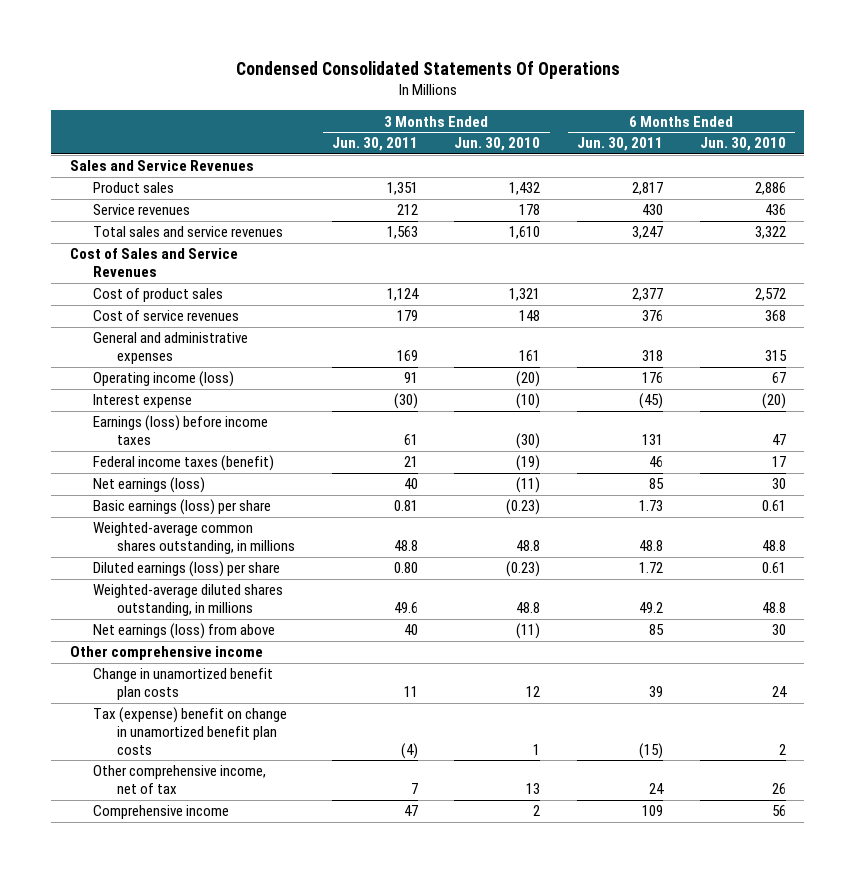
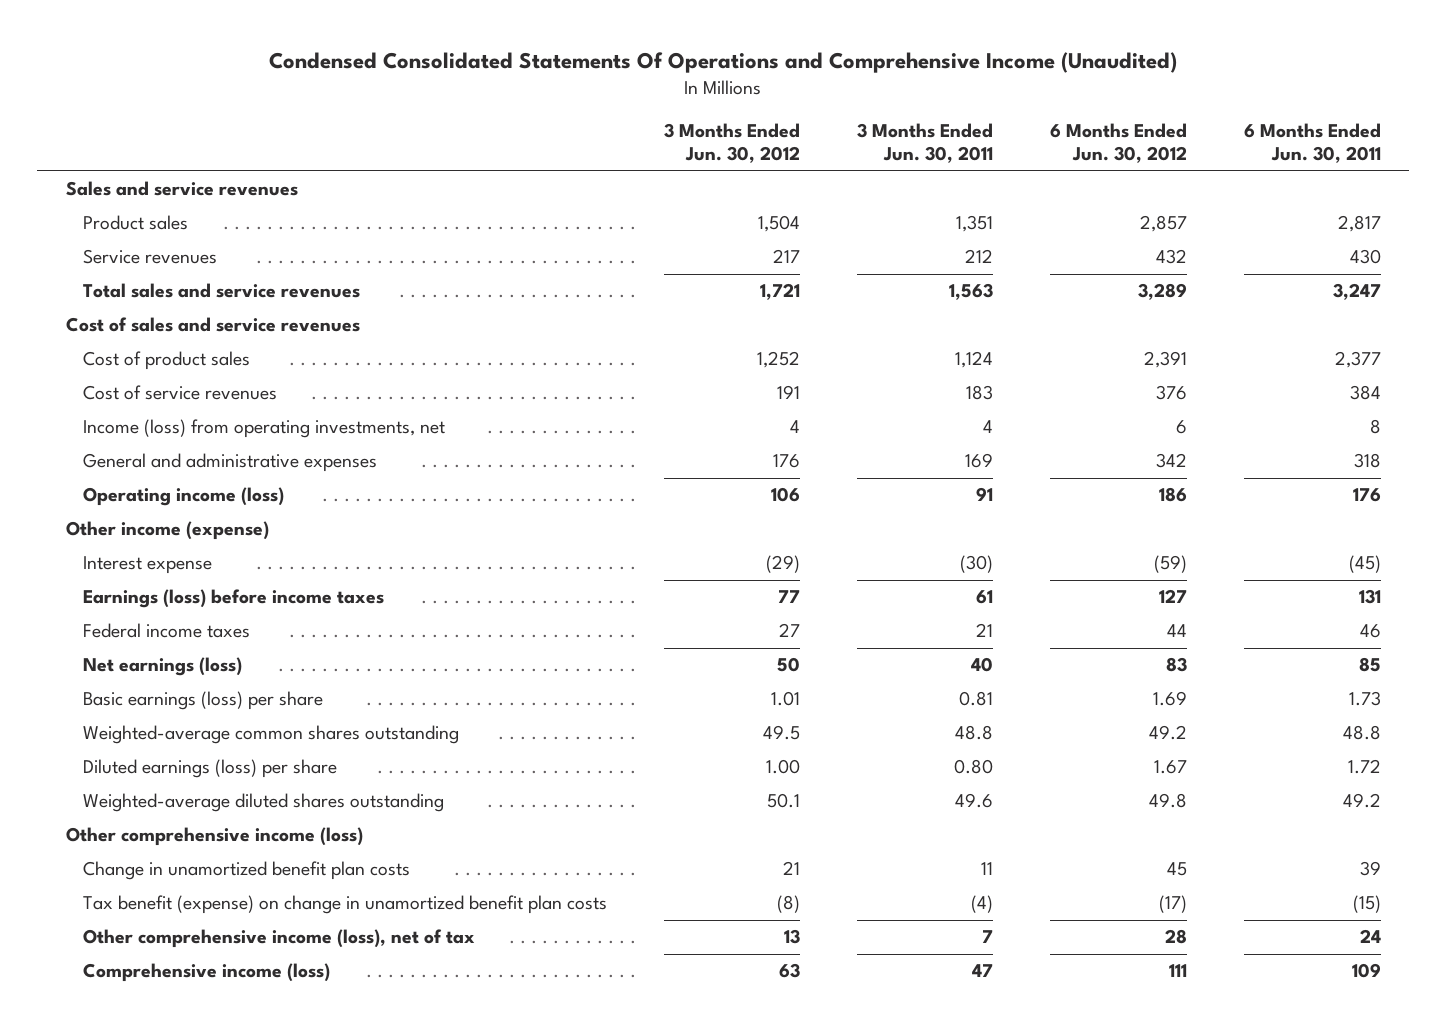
[235,60,620,79] Condensed Consolidated Statements Of Operations -> [269,51,1178,73] Condensed Consolidated Statements Of Operations and Comprehensive Income (Unaudited)
[454,137,541,152] Jun. 30, 2010 -> none
[699,137,786,152] Jun. 30, 2010 -> none
none -> [664,122,801,164] 3 Months Ended Jun. 30, 2012
none -> [1049,122,1187,164] 6 Months Ended Jun. 30, 2012
[69,160,254,172] Sales and Service Revenues -> [65,181,298,197] Sales and service revenues
[69,248,238,278] Cost of Sales and Service Revenues -> [65,317,360,333] Cost of sales and service revenues
[396,310,418,322] 179 -> [966,385,994,401] 183
[641,310,663,322] 376 -> [1349,385,1381,401] 384
none -> [83,419,446,439] Income (loss) from operating investments, net
none -> [65,521,269,541] Other income (expense)
[93,455,275,472] Federal income taxes (benefit) -> [83,623,251,639] Federal income taxes
[93,522,296,555] Weighted-average common shares outstanding, in millions -> [83,725,460,745] Weighted-average common shares outstanding
[93,623,276,640] Net earnings (loss) from above -> none
[93,584,284,617] Weighted-average diluted shares outstanding, in millions -> [83,793,445,813] Weighted-average diluted shares outstanding
[69,646,263,661] Other comprehensive income -> [65,827,363,847] Other comprehensive income (loss)
[93,707,288,755] Tax (expense) benefit on change in unamortized benefit plan costs -> [83,895,608,915] Tax benefit (expense) on change in unamortized benefit plan costs
[93,765,267,795] Other comprehensive income, net of tax -> [83,929,476,949] Other comprehensive income (loss), net of tax
[93,805,230,820] Comprehensive income -> [83,963,331,983] Comprehensive income (loss)

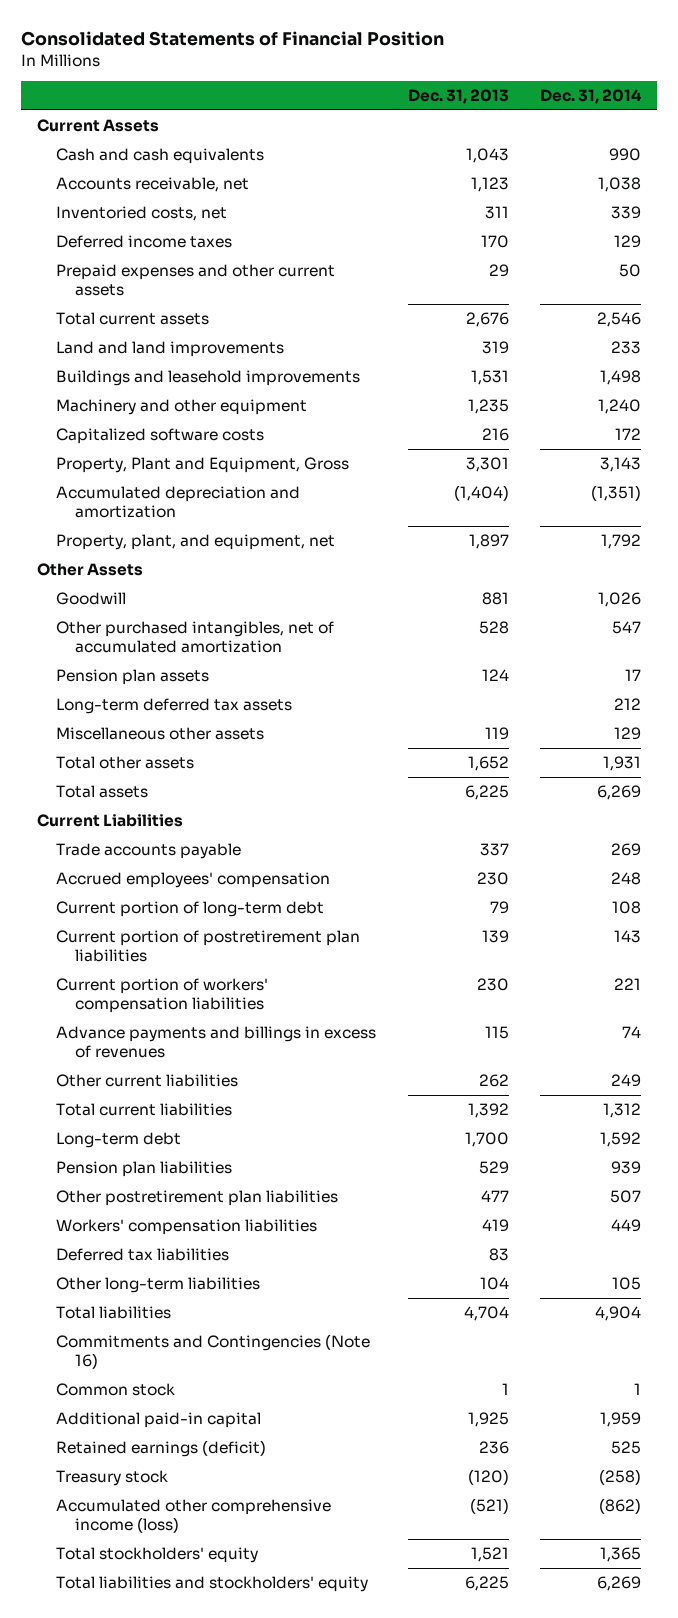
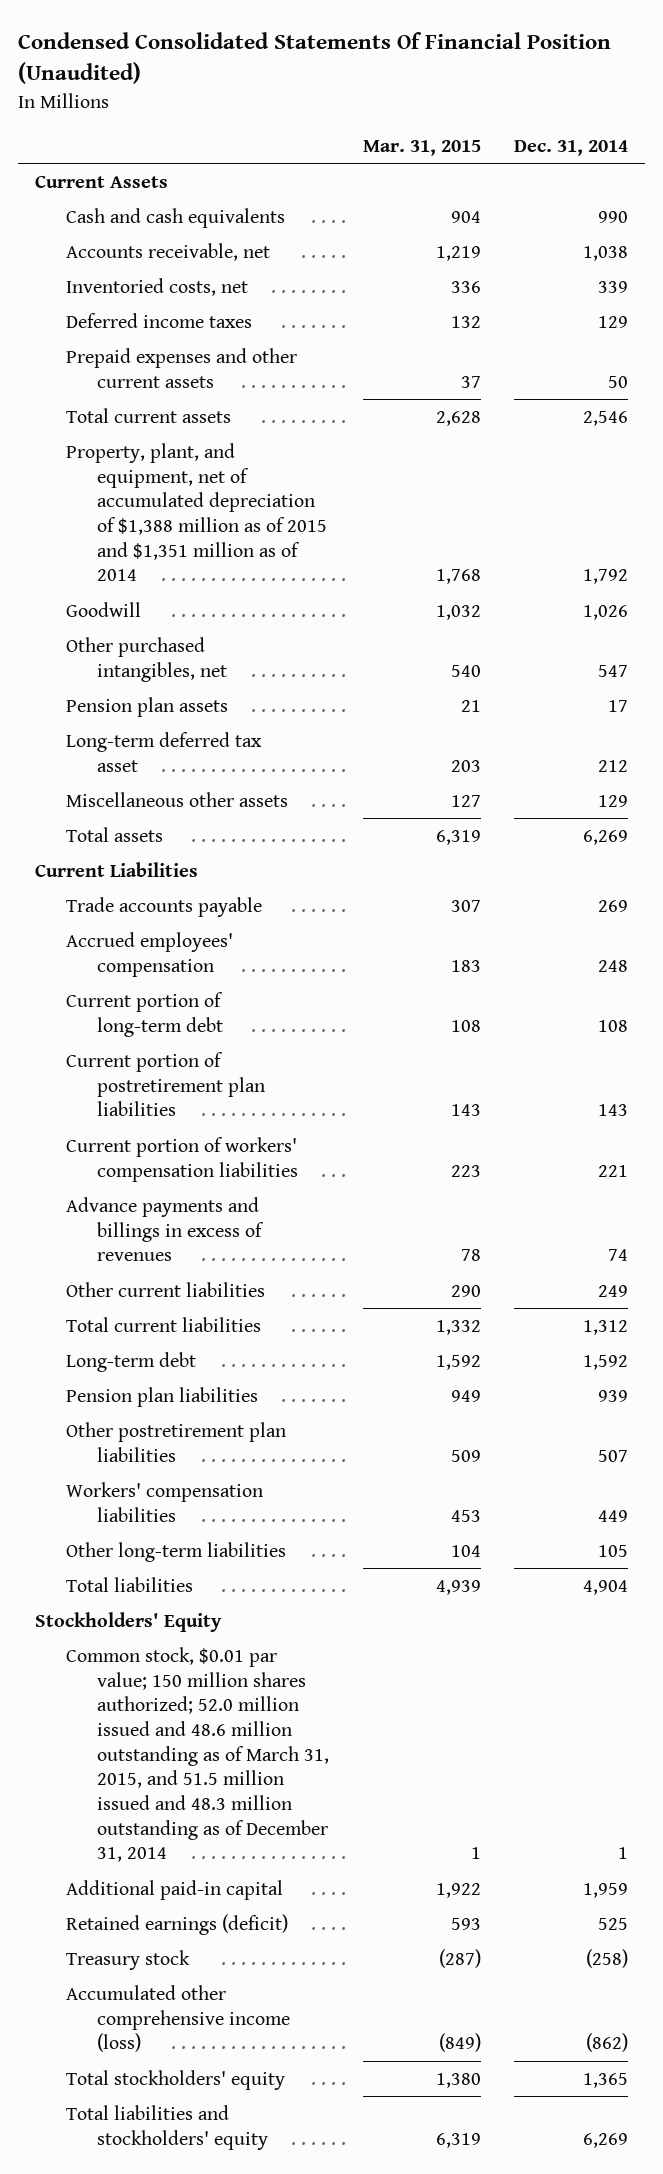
[21,30,445,46] Consolidated Statements of Financial Position -> [17,32,611,85] Condensed Consolidated Statements Of Financial Position (Unaudited)
[407,88,509,104] Dec. 31, 2013 -> none
none -> [362,139,481,156] Mar. 31, 2015
[55,341,284,358] Land and land improvements -> none
[55,370,360,387] Buildings and leasehold improvements -> none
[55,399,307,416] Machinery and other equipment -> none
[55,428,264,445] Capitalized software costs -> none
[55,457,349,474] Property, Plant and Equipment, Gross -> none
[55,486,300,519] Accumulated depreciation and amortization -> none
[36,563,143,577] Other Assets -> none
[55,534,335,551] Property, plant, and equipment, net -> [65,442,328,582] Property, plant, and equipment, net of accumulated depreciation of $1,388 million as of 2015 and $1,351 million as of 2014
[55,621,334,654] Other purchased intangibles, net of accumulated amortization -> [65,636,228,682] Other purchased intangibles, net
[55,698,292,715] Long-term deferred tax assets -> [65,731,262,772] Long-term deferred tax asset
[55,756,194,770] Total other assets -> none
[55,1248,229,1262] Deferred tax liabilities -> none
[55,1334,370,1370] Commitments and Contingencies (Note 16) -> none
none -> [34,1611,222,1632] Stockholders' Equity
[55,1383,175,1397] Common stock -> [65,1646,330,1863] Common stock, $0.01 par value; 150 million shares authorized; 52.0 million issued and 48.6 million outstanding as of March 31, 2015, and 51.5 million issued and 48.3 million outstanding as of December 31, 2014

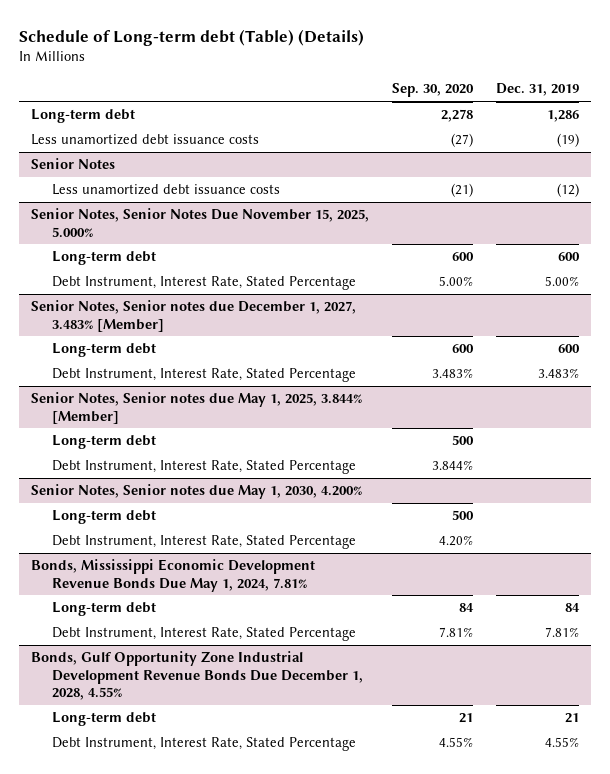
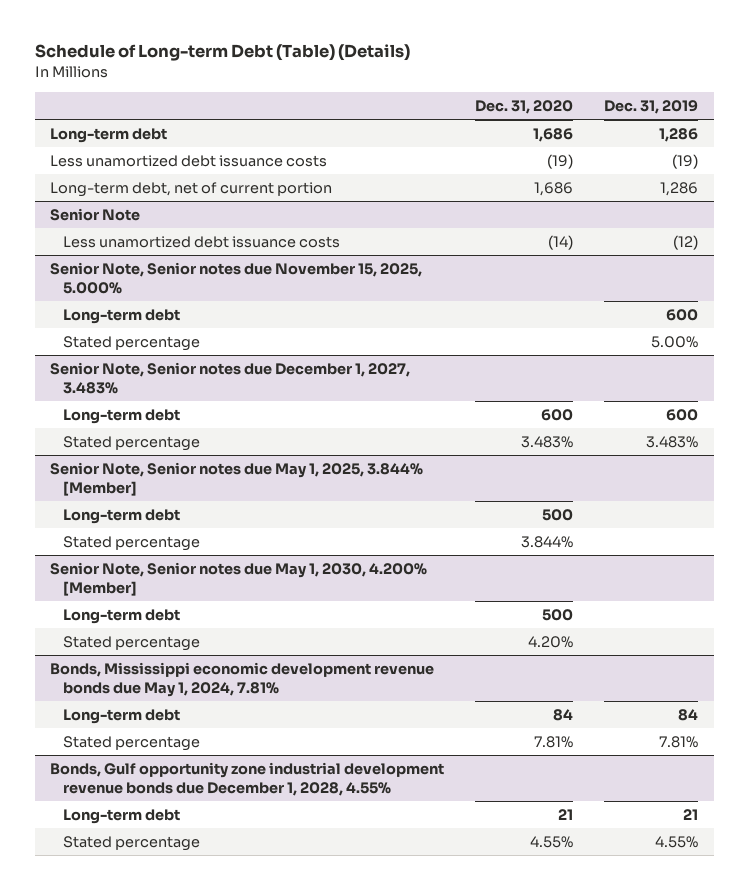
[19,28,365,46] Schedule of Long-term debt (Table) (Details) -> [34,44,410,62] Schedule of Long-term Debt (Table) (Details)
[391,83,474,98] Sep. 30, 2020 -> none
none -> [475,99,574,114] Dec. 31, 2020
none -> [50,182,333,198] Long-term debt, net of current portion
[30,158,115,170] Senior Notes -> [50,208,141,222] Senior Note
[30,208,369,238] Senior Notes, Senior Notes Due November 15, 2025, 5.000% -> [50,262,423,294] Senior Note, Senior notes due November 15, 2025, 5.000%
[52,276,357,291] Debt Instrument, Interest Rate, Stated Percentage -> [62,336,200,352] Stated percentage
[30,300,356,332] Senior Notes, Senior notes due December 1, 2027, 3.483% [Member] -> [50,362,411,394] Senior Note, Senior notes due December 1, 2027, 3.483%
[52,368,357,383] Debt Instrument, Interest Rate, Stated Percentage -> [62,436,200,452] Stated percentage
[30,392,362,424] Senior Notes, Senior notes due May 1, 2025, 3.844% [Member] -> [50,462,424,496] Senior Note, Senior notes due May 1, 2025, 3.844% [Member]
[52,460,357,475] Debt Instrument, Interest Rate, Stated Percentage -> [62,536,200,552] Stated percentage
[30,484,362,500] Senior Notes, Senior notes due May 1, 2030, 4.200% -> [50,562,428,596] Senior Note, Senior notes due May 1, 2030, 4.200% [Member]
[52,535,357,550] Debt Instrument, Interest Rate, Stated Percentage -> [62,636,200,652] Stated percentage
[30,559,315,592] Bonds, Mississippi Economic Development Revenue Bonds Due May 1, 2024, 7.81% -> [50,662,435,697] Bonds, Mississippi economic development revenue bonds due May 1, 2024, 7.81%
[52,627,357,642] Debt Instrument, Interest Rate, Stated Percentage -> [62,736,200,752] Stated percentage
[30,651,364,700] Bonds, Gulf Opportunity Zone Industrial Development Revenue Bonds Due December 1, 2028, 4.55% -> [50,762,445,796] Bonds, Gulf opportunity zone industrial development revenue bonds due December 1, 2028, 4.55%
[52,737,357,752] Debt Instrument, Interest Rate, Stated Percentage -> [62,836,200,852] Stated percentage

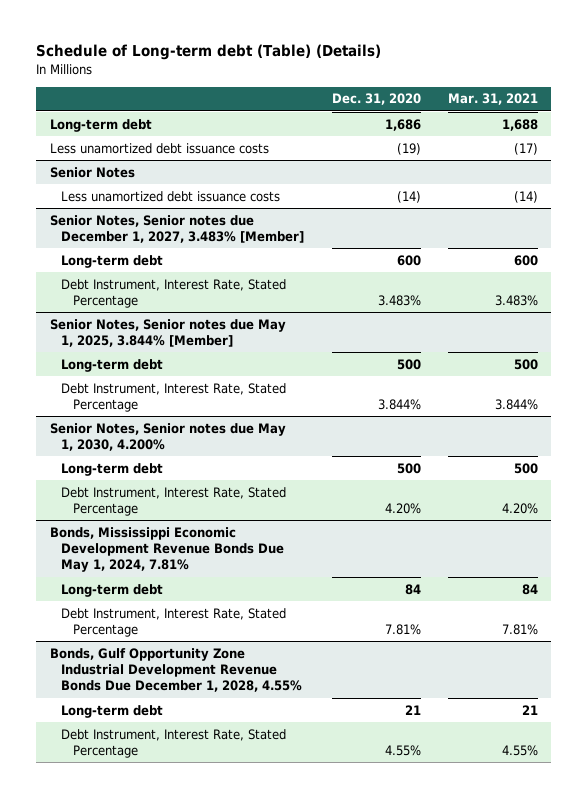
[34,44,410,62] Schedule of Long-term Debt (Table) (Details) -> [36,44,382,61] Schedule of Long-term debt (Table) (Details)
[604,99,699,114] Dec. 31, 2019 -> none
none -> [447,93,538,106] Mar. 31, 2021
[50,182,333,198] Long-term debt, net of current portion -> none
[50,208,141,222] Senior Note -> [49,166,135,178] Senior Notes
[50,262,423,294] Senior Note, Senior notes due November 15, 2025, 5.000% -> none
[62,309,180,325] Long-term debt -> none
[62,336,200,352] Stated percentage -> none
[50,362,411,394] Senior Note, Senior notes due December 1, 2027, 3.483% -> [49,214,305,244] Senior Notes, Senior notes due December 1, 2027, 3.483% [Member]
[62,436,200,452] Stated percentage -> [61,278,287,309] Debt Instrument, Interest Rate, Stated Percentage
[50,462,424,496] Senior Note, Senior notes due May 1, 2025, 3.844% [Member] -> [49,318,286,348] Senior Notes, Senior notes due May 1, 2025, 3.844% [Member]
[62,536,200,552] Stated percentage -> [61,382,287,413] Debt Instrument, Interest Rate, Stated Percentage
[50,562,428,596] Senior Note, Senior notes due May 1, 2030, 4.200% [Member] -> [49,422,286,452] Senior Notes, Senior notes due May 1, 2030, 4.200%
[62,636,200,652] Stated percentage -> [61,486,287,517] Debt Instrument, Interest Rate, Stated Percentage
[50,662,435,697] Bonds, Mississippi economic development revenue bonds due May 1, 2024, 7.81% -> [49,526,285,573] Bonds, Mississippi Economic Development Revenue Bonds Due May 1, 2024, 7.81%
[62,736,200,752] Stated percentage -> [61,607,287,638] Debt Instrument, Interest Rate, Stated Percentage
[50,762,445,796] Bonds, Gulf opportunity zone industrial development revenue bonds due December 1, 2028, 4.55% -> [49,647,303,693] Bonds, Gulf Opportunity Zone Industrial Development Revenue Bonds Due December 1, 2028, 4.55%
[62,836,200,852] Stated percentage -> [61,728,287,759] Debt Instrument, Interest Rate, Stated Percentage

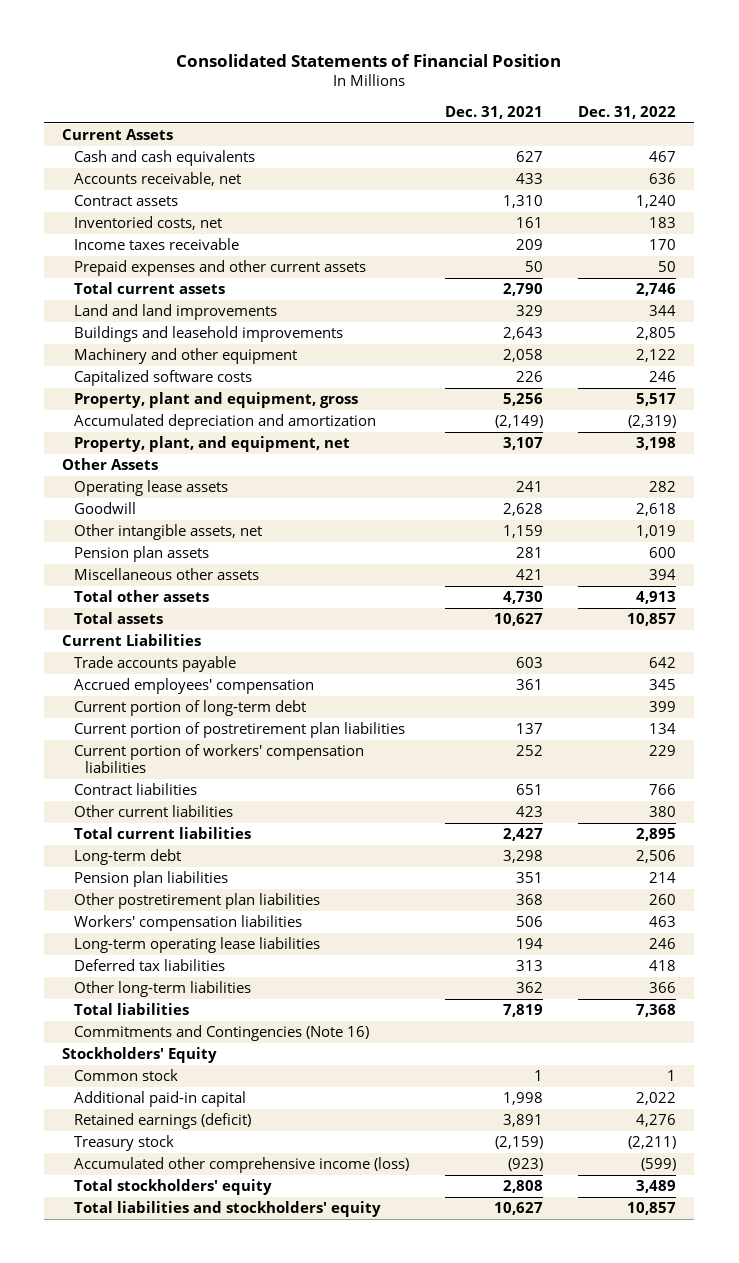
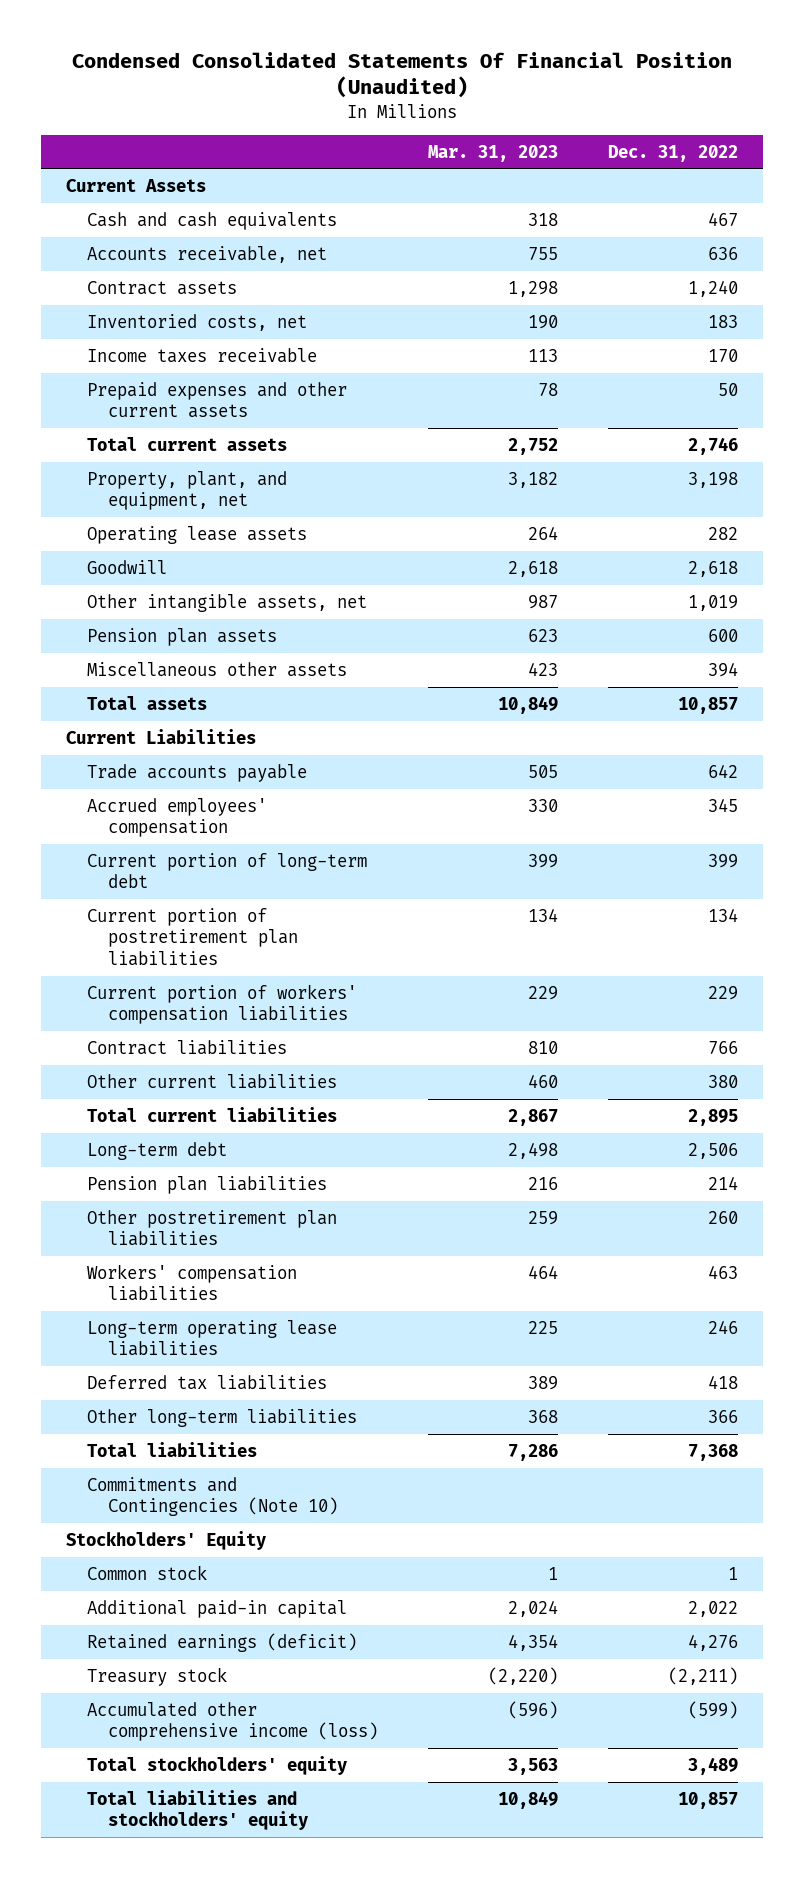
[176,53,562,67] Consolidated Statements of Financial Position -> [71,51,732,99] Condensed Consolidated Statements Of Financial Position (Unaudited)
[444,105,543,119] Dec. 31, 2021 -> none
none -> [427,144,558,162] Mar. 31, 2023
[73,304,277,321] Land and land improvements -> none
[73,326,343,343] Buildings and leasehold improvements -> none
[73,348,297,365] Machinery and other equipment -> none
[73,370,252,387] Capitalized software costs -> none
[73,392,358,409] Property, plant and equipment, gross -> none
[73,414,376,431] Accumulated depreciation and amortization -> none
[62,458,159,471] Other Assets -> none
[73,590,209,603] Total other assets -> none
[73,1025,369,1042] Commitments and Contingencies (Note 16) -> [86,1476,338,1517] Commitments and Contingencies (Note 10)

